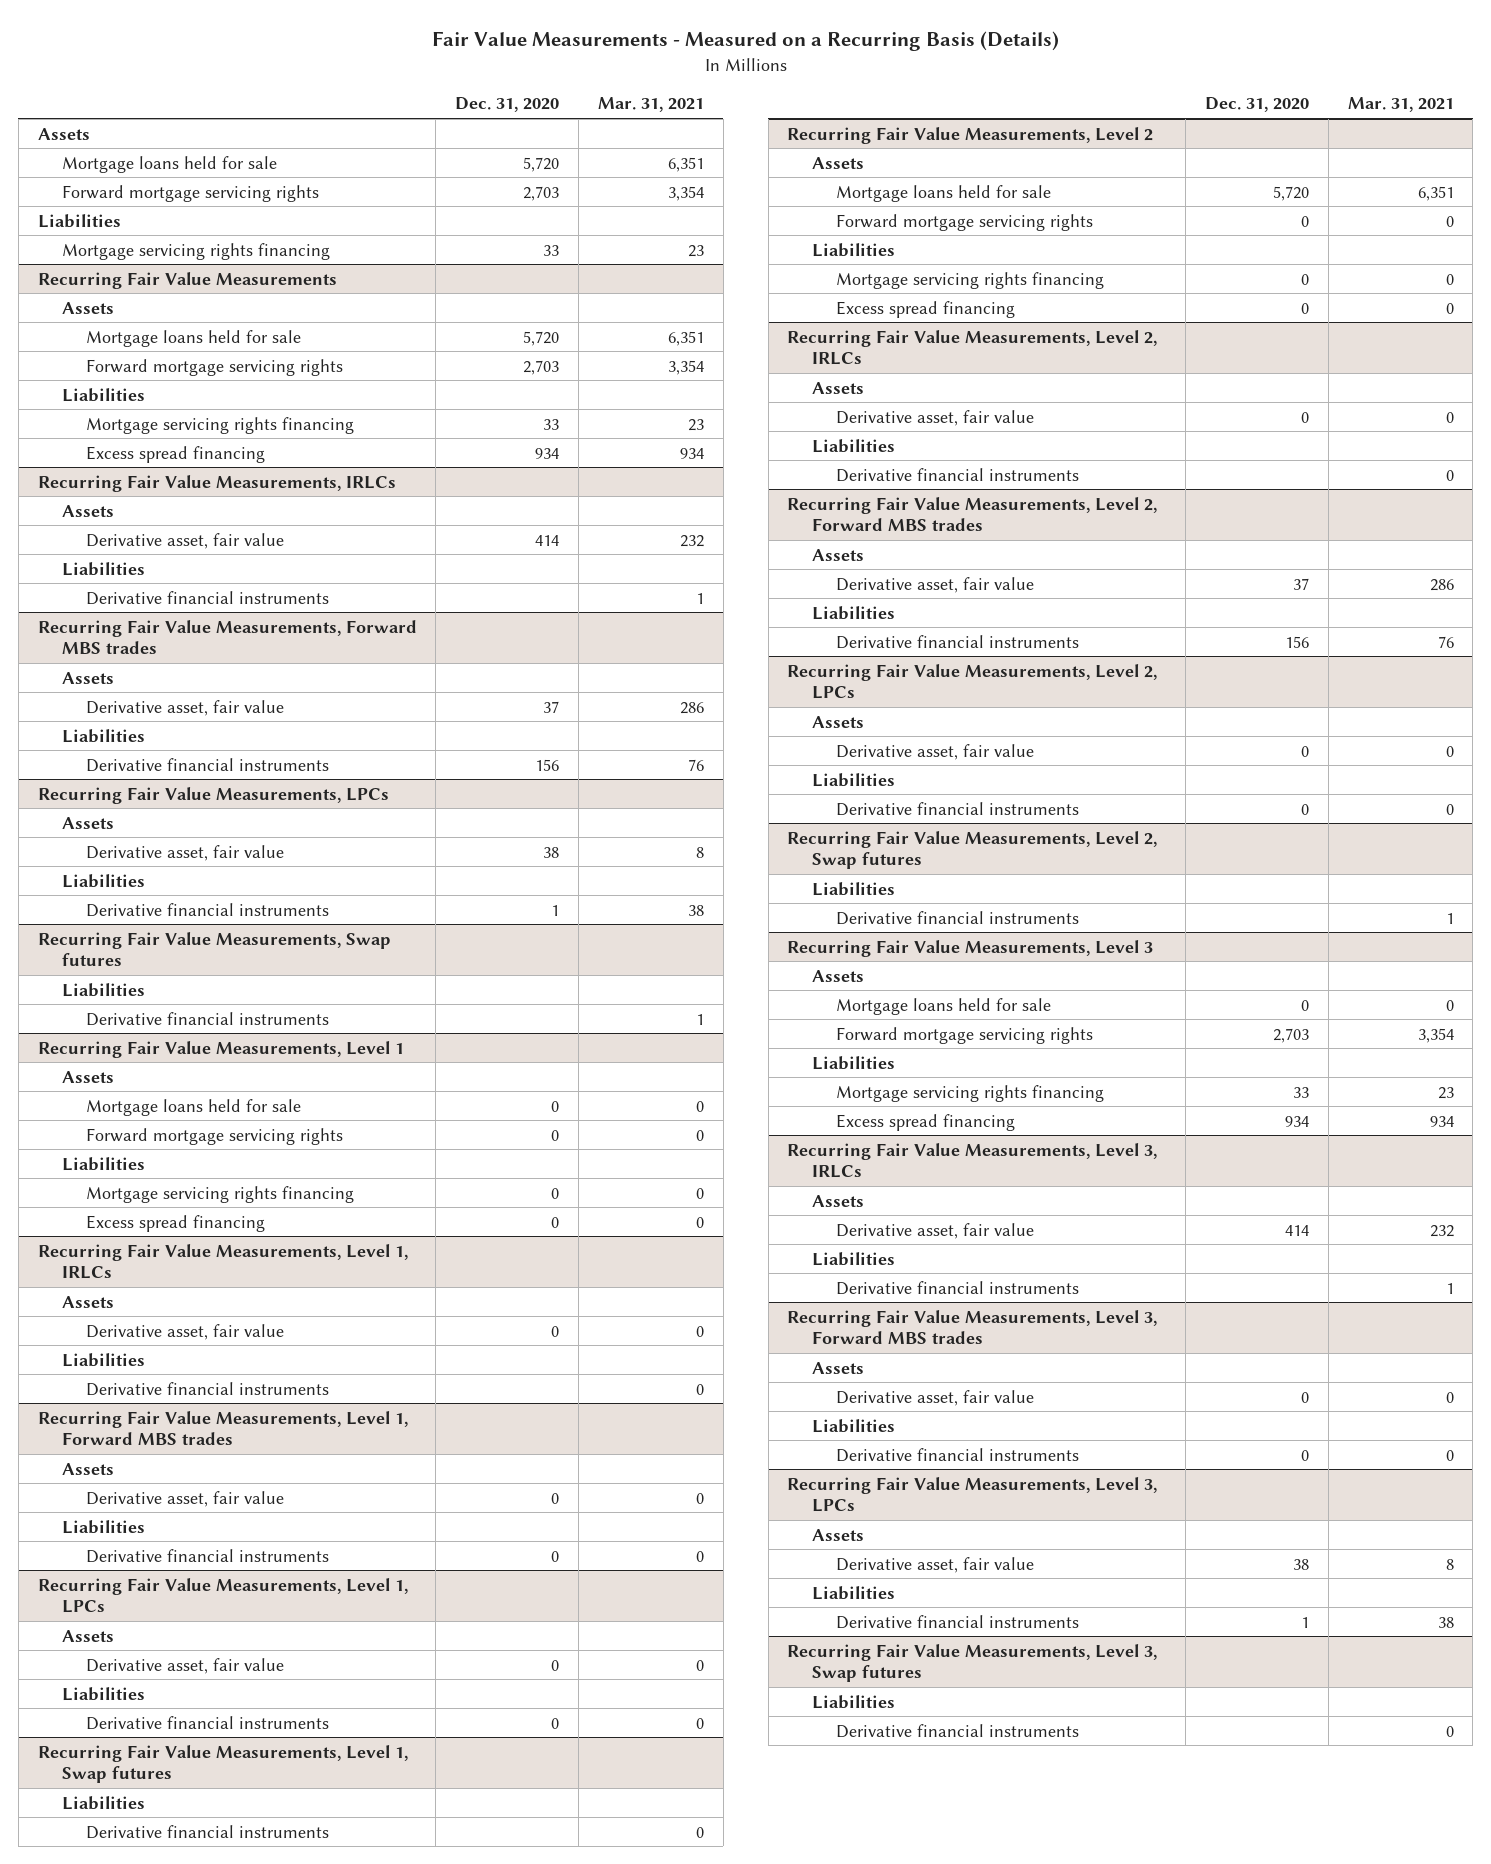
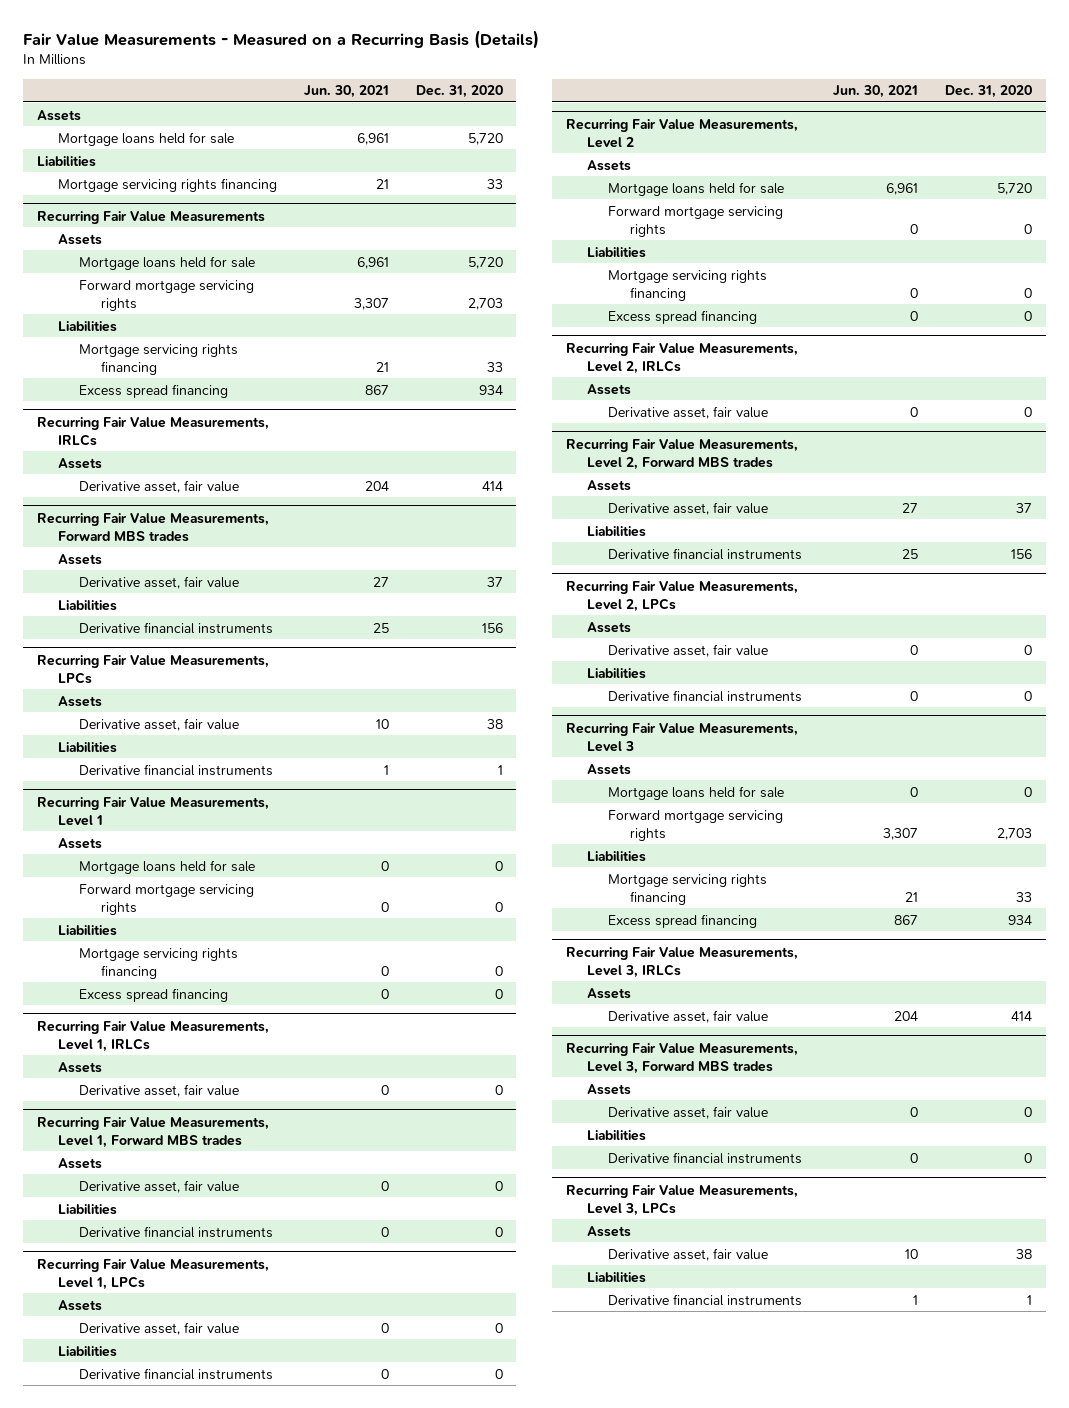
[597,97,704,113] Mar. 31, 2021 -> none
none -> [303,85,389,99] Jun. 30, 2021
[61,184,319,202] Forward mortgage servicing rights -> none
[61,561,145,576] Liabilities -> none
[85,590,329,605] Derivative financial instruments -> none
[37,931,391,967] Recurring Fair Value Measurements, Swap futures -> none
[61,982,145,997] Liabilities -> none
[85,1011,329,1026] Derivative financial instruments -> none
[61,1352,145,1367] Liabilities -> none
[85,1381,329,1396] Derivative financial instruments -> none
[37,1744,408,1784] Recurring Fair Value Measurements, Level 1, Swap futures -> none
[61,1795,145,1810] Liabilities -> none
[85,1824,329,1839] Derivative financial instruments -> none
[811,438,895,453] Liabilities -> none
[835,467,1079,482] Derivative financial instruments -> none
[787,830,1158,870] Recurring Fair Value Measurements, Level 2, Swap futures -> none
[811,881,895,896] Liabilities -> none
[835,910,1079,925] Derivative financial instruments -> none
[811,1251,895,1266] Liabilities -> none
[835,1280,1079,1295] Derivative financial instruments -> none
[787,1643,1158,1683] Recurring Fair Value Measurements, Level 3, Swap futures -> none
[811,1694,895,1709] Liabilities -> none
[835,1723,1079,1738] Derivative financial instruments -> none

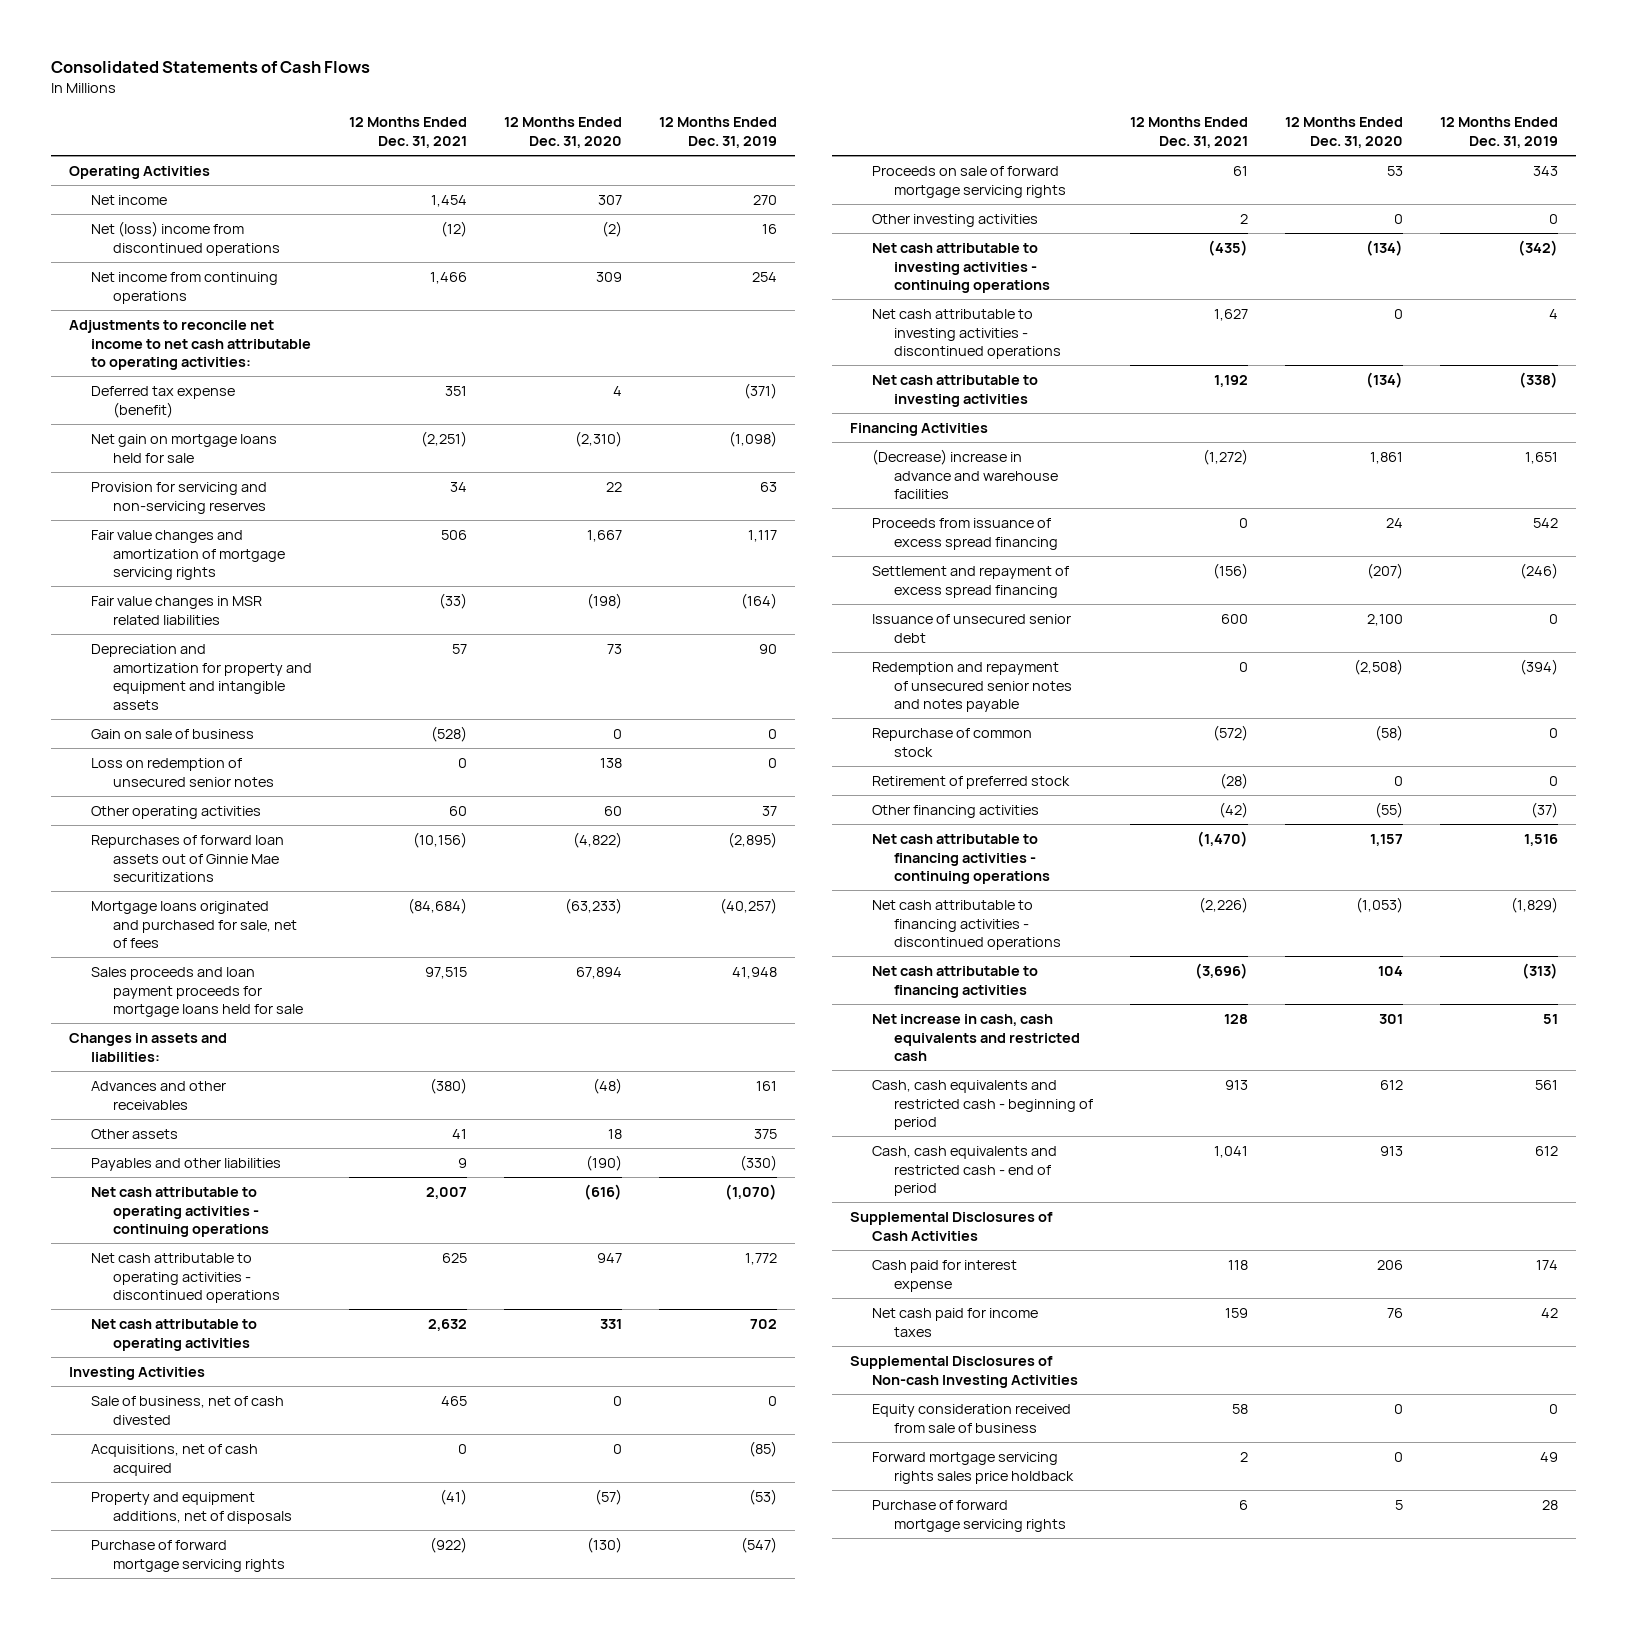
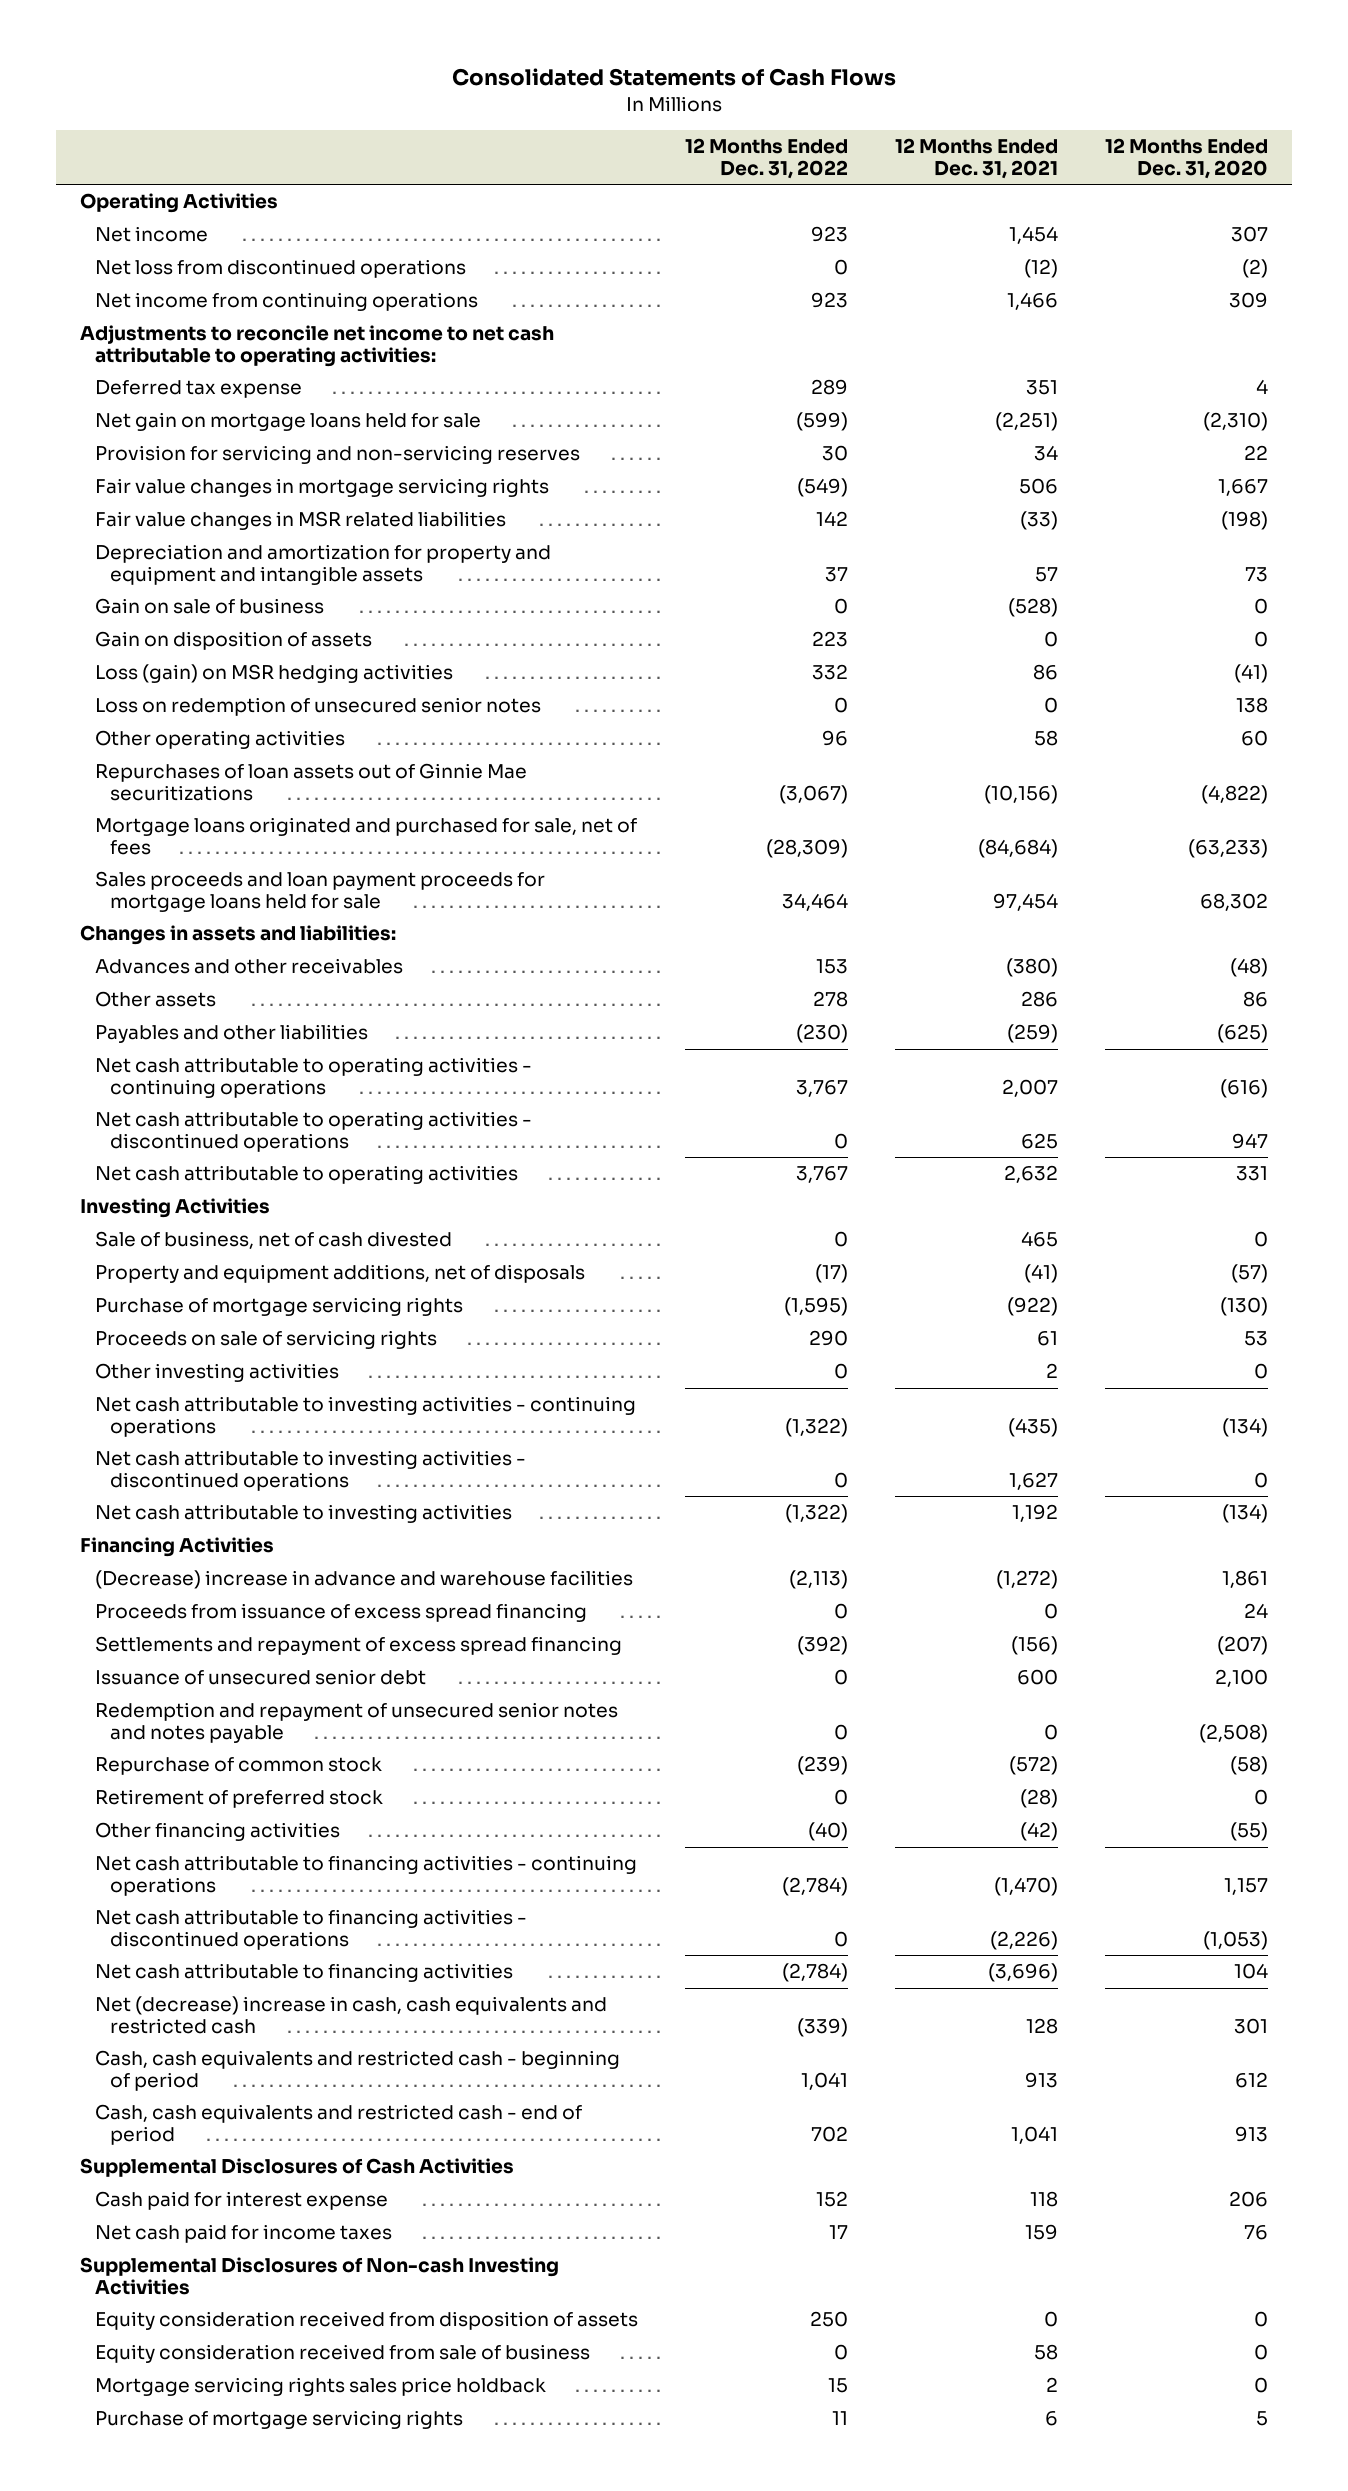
[658,117,777,149] 12 Months Ended Dec. 31, 2019 -> none
none -> [684,137,848,179] 12 Months Ended Dec. 31, 2022
[91,220,281,256] Net (loss) income from discontinued operations -> [94,259,466,279] Net loss from discontinued operations
[91,385,236,418] Deferred tax expense (benefit) -> [94,380,302,399] Deferred tax expense
[91,529,286,581] Fair value changes and amortization of mortgage servicing rights -> [94,478,549,498] Fair value changes in mortgage servicing rights
none -> [94,631,372,651] Gain on disposition of assets
none -> [94,664,453,684] Loss (gain) on MSR hedging activities
[449,805,468,816] 60 -> [1034,730,1059,747] 58
[91,834,285,883] Repurchases of forward loan assets out of Ginnie Mae securitizations -> [94,763,527,802] Repurchases of loan assets out of Ginnie Mae securitizations
[425,966,468,979] 97,515 -> [993,893,1059,912] 97,454
[576,966,623,979] 67,894 -> [1200,893,1269,912] 68,302
[452,1128,468,1139] 41 -> [1021,991,1059,1008] 286
[608,1128,623,1139] 18 -> [1243,991,1269,1008] 86
[458,1157,468,1168] 9 -> [1007,1024,1059,1044] (259)
[586,1154,623,1171] (190) -> [1217,1024,1269,1044] (625)
[91,1443,259,1476] Acquisitions, net of cash acquired -> none
[91,1539,286,1572] Purchase of forward mortgage servicing rights -> [94,1297,463,1317] Purchase of mortgage servicing rights
[872,165,1067,198] Proceeds on sale of forward mortgage servicing rights -> [94,1330,437,1350] Proceeds on sale of servicing rights
[872,565,1070,598] Settlement and repayment of excess spread financing -> [94,1636,622,1656] Settlements and repayment of excess spread financing
[872,1013,1081,1062] Net increase in cash, cash equivalents and restricted cash -> [94,1996,607,2035] Net (decrease) increase in cash, cash equivalents and restricted cash
none -> [94,2311,638,2331] Equity consideration received from disposition of assets
[872,1451,1075,1484] Forward mortgage servicing rights sales price holdback -> [94,2377,546,2397] Mortgage servicing rights sales price holdback
[872,1499,1067,1532] Purchase of forward mortgage servicing rights -> [94,2410,463,2430] Purchase of mortgage servicing rights

